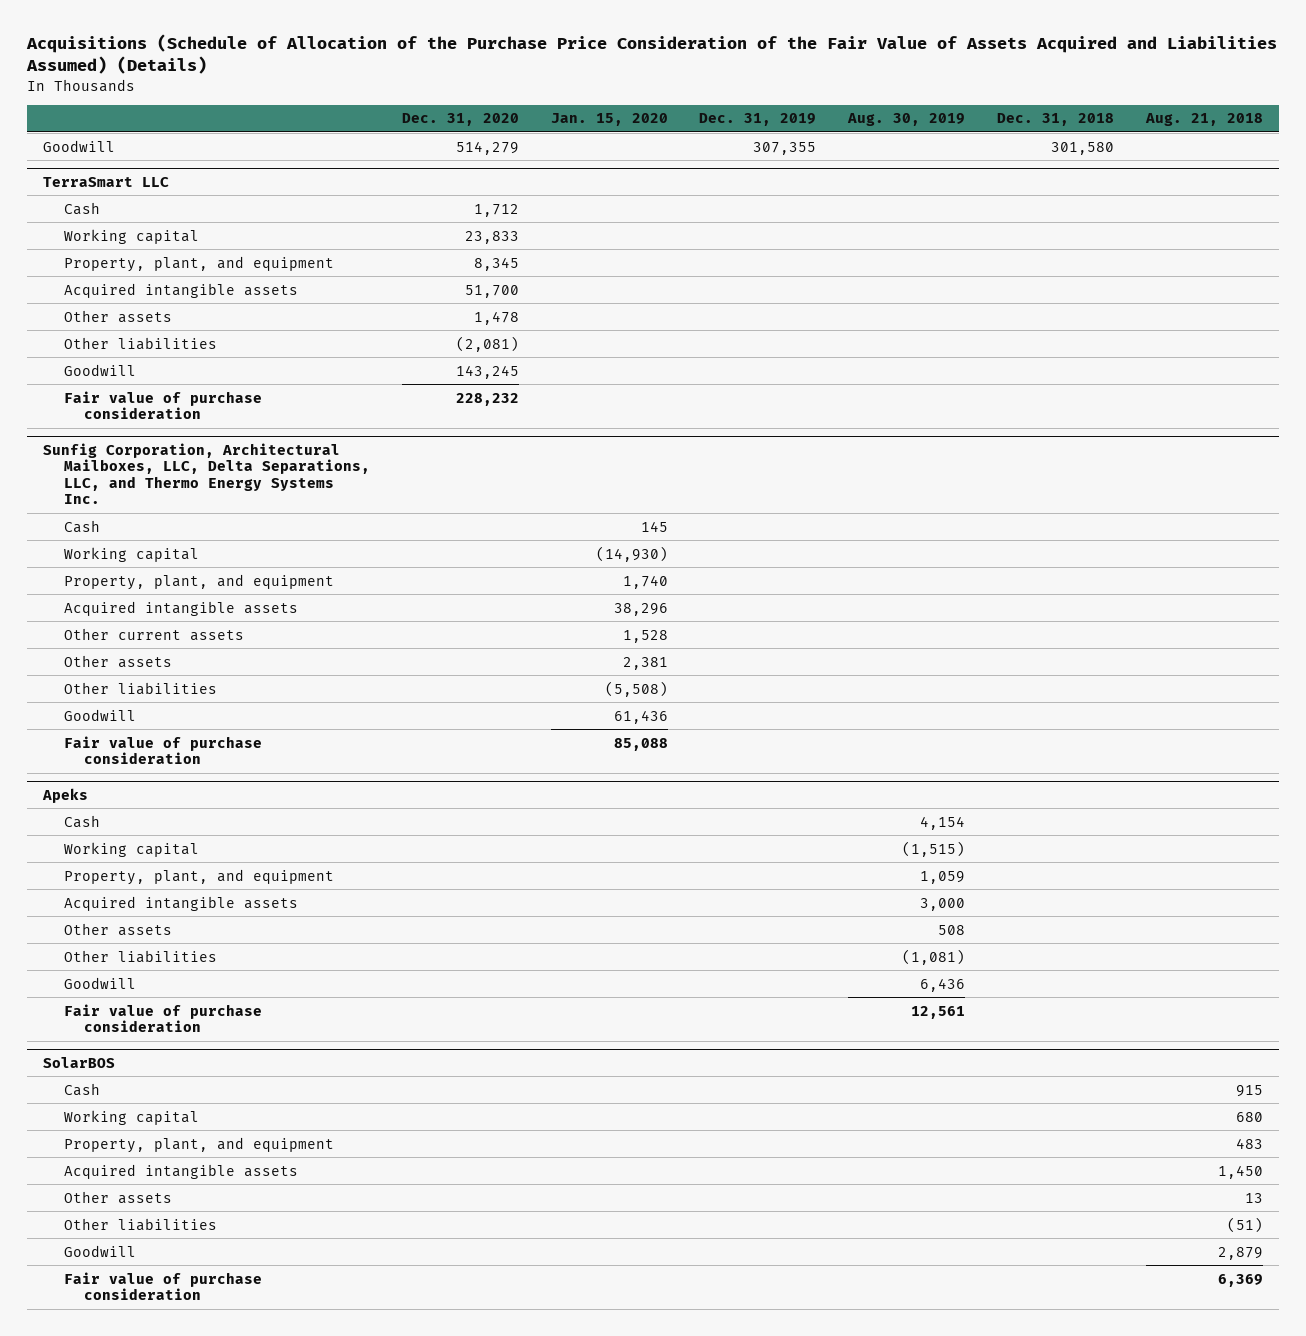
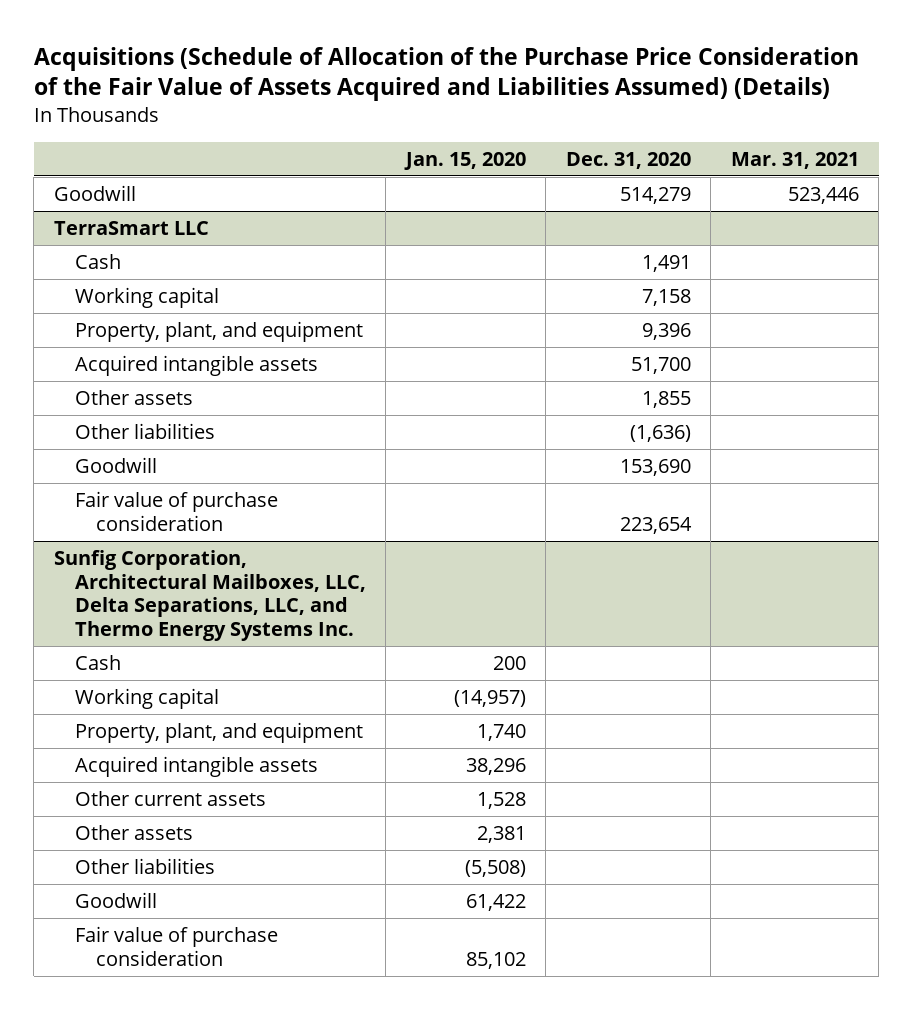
[699,113,817,127] Dec. 31, 2019 -> none
[847,113,966,127] Aug. 30, 2019 -> none
[997,113,1115,127] Dec. 31, 2018 -> none
[1144,113,1263,127] Aug. 21, 2018 -> none
none -> [730,152,859,170] Mar. 31, 2021
[473,203,519,217] 1,712 -> [641,254,691,272] 1,491
[464,230,519,244] 23,833 -> [641,288,691,306] 7,158
[473,256,519,271] 8,345 -> [641,322,691,340] 9,396
[473,310,519,325] 1,478 -> [641,390,691,408] 1,855
[455,335,519,352] (2,081) -> [629,424,691,442] (1,636)
[455,364,519,379] 143,245 -> [619,458,691,476] 153,690
[455,392,519,406] 228,232 -> [619,516,692,534] 223,654
[640,520,668,532] 145 -> [492,655,526,670] 200
[595,545,668,562] (14,930) -> [453,689,526,707] (14,957)
[42,787,89,803] Apeks -> none
[63,814,100,828] Cash -> none
[63,841,199,857] Working capital -> none
[63,868,334,885] Property, plant, and equipment -> none
[63,895,298,911] Acquired intangible assets -> none
[63,922,172,936] Other assets -> none
[63,949,217,963] Other liabilities -> none
[63,976,136,989] Goodwill -> none
[63,1003,262,1032] Fair value of purchase consideration -> none
[43,1056,116,1068] SolarBOS -> none
[63,1082,100,1096] Cash -> none
[63,1109,199,1125] Working capital -> none
[63,1136,334,1153] Property, plant, and equipment -> none
[63,1163,298,1179] Acquired intangible assets -> none
[63,1190,172,1204] Other assets -> none
[63,1217,217,1231] Other liabilities -> none
[63,1244,136,1257] Goodwill -> none
[63,1271,262,1300] Fair value of purchase consideration -> none
[613,709,668,724] 61,436 -> [465,893,526,911] 61,422
[613,737,668,751] 85,088 -> [465,951,526,969] 85,102

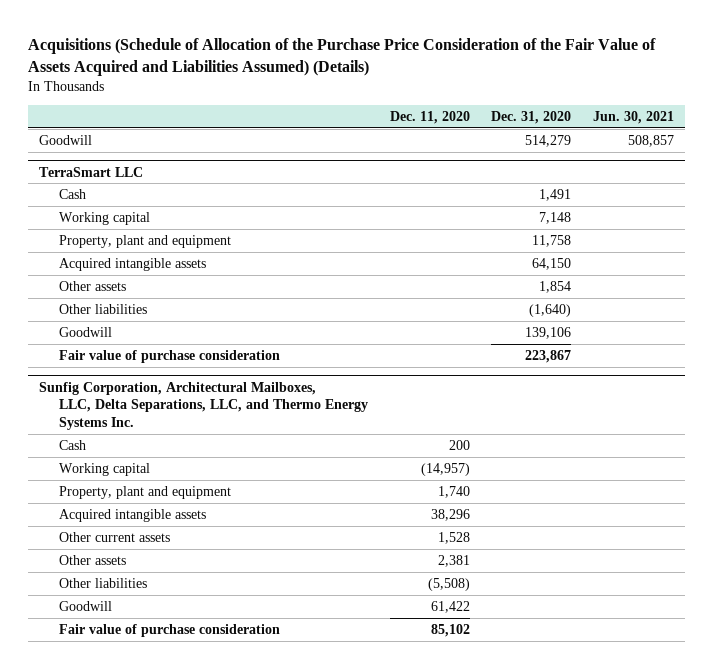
[403,152,526,171] Jan. 15, 2020 -> none
[730,152,859,170] Mar. 31, 2021 -> none
none -> [389,110,470,124] Dec. 11, 2020
none -> [593,110,675,124] Jun. 30, 2021
[641,288,691,306] 7,158 -> [539,211,572,224] 7,148
[74,320,363,342] Property, plant, and equipment -> [58,234,231,248] Property, plant and equipment
[641,322,691,340] 9,396 -> [532,234,572,247] 11,758
[630,356,691,374] 51,700 -> [532,257,572,270] 64,150
[641,390,691,408] 1,855 -> [539,280,572,293] 1,854
[629,424,691,442] (1,636) -> [529,303,572,317] (1,640)
[619,458,691,476] 153,690 -> [525,326,572,339] 139,106
[619,516,692,534] 223,654 -> [525,349,572,363] 223,867
[74,721,363,743] Property, plant, and equipment -> [58,485,231,499] Property, plant and equipment

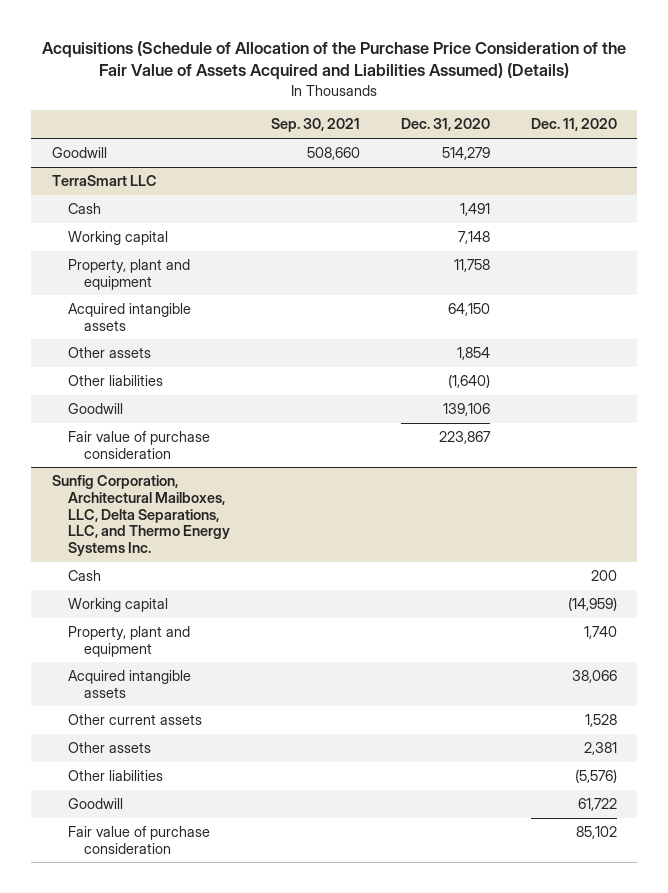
[593,110,675,124] Jun. 30, 2021 -> none
none -> [270,118,360,133] Sep. 30, 2021
[420,462,470,476] (14,957) -> [567,597,617,612] (14,959)
[430,508,470,521] 38,296 -> [571,670,617,684] 38,066
[427,577,470,591] (5,508) -> [574,769,617,784] (5,576)
[430,600,470,613] 61,422 -> [577,798,617,812] 61,722

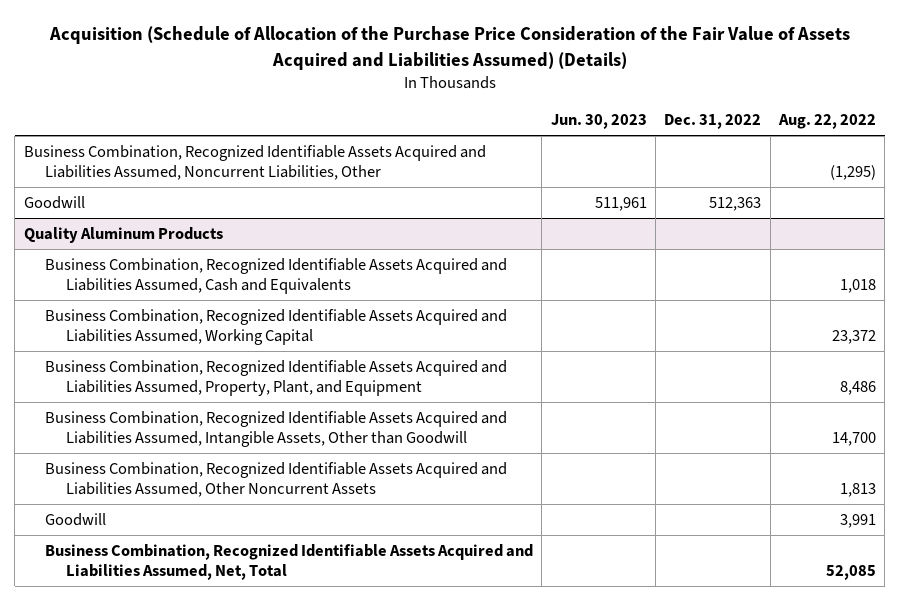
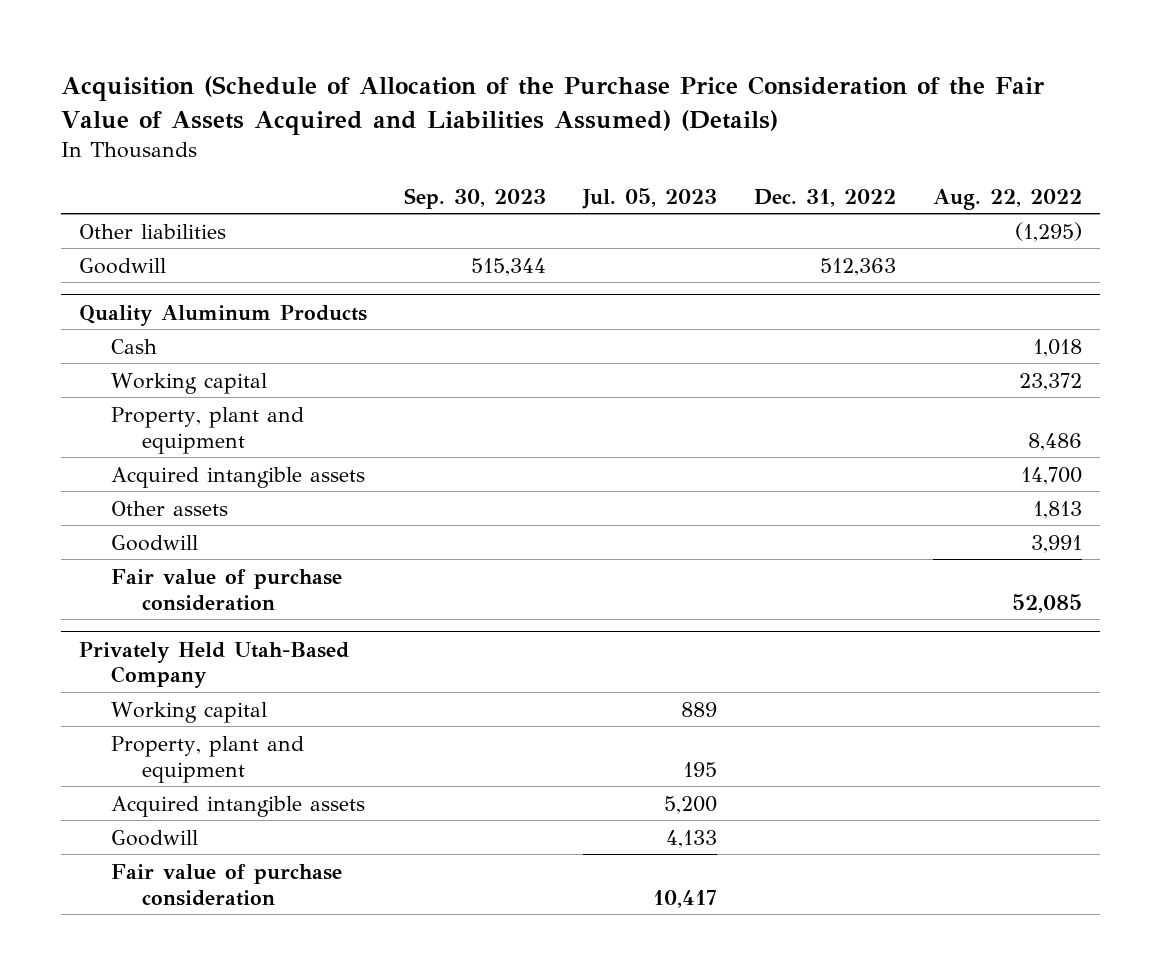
[550,113,647,129] Jun. 30, 2023 -> none
none -> [403,187,546,209] Sep. 30, 2023
none -> [581,187,717,209] Jul. 05, 2023
[23,145,486,180] Business Combination, Recognized Identifiable Assets Acquired and Liabilities Assumed, Noncurrent Liabilities, Other -> [79,223,227,239] Other liabilities
[44,258,507,294] Business Combination, Recognized Identifiable Assets Acquired and Liabilities Assumed, Cash and Equivalents -> [110,338,157,354] Cash
[44,309,507,345] Business Combination, Recognized Identifiable Assets Acquired and Liabilities Assumed, Working Capital -> [110,372,267,394] Working capital
[44,360,507,396] Business Combination, Recognized Identifiable Assets Acquired and Liabilities Assumed, Property, Plant, and Equipment -> [110,406,304,454] Property, plant and equipment
[44,411,507,447] Business Combination, Recognized Identifiable Assets Acquired and Liabilities Assumed, Intangible Assets, Other than Goodwill -> [110,466,365,488] Acquired intangible assets
[44,462,507,497] Business Combination, Recognized Identifiable Assets Acquired and Liabilities Assumed, Other Noncurrent Assets -> [110,500,228,516] Other assets
[44,544,533,580] Business Combination, Recognized Identifiable Assets Acquired and Liabilities Assumed, Net, Total -> [110,568,342,611] Fair value of purchase consideration
none -> [79,641,350,689] Privately Held Utah-Based Company
none -> [110,701,267,723] Working capital
none -> [110,735,304,783] Property, plant and equipment
none -> [110,795,365,817] Acquired intangible assets
none -> [110,829,198,846] Goodwill
none -> [110,863,342,906] Fair value of purchase consideration

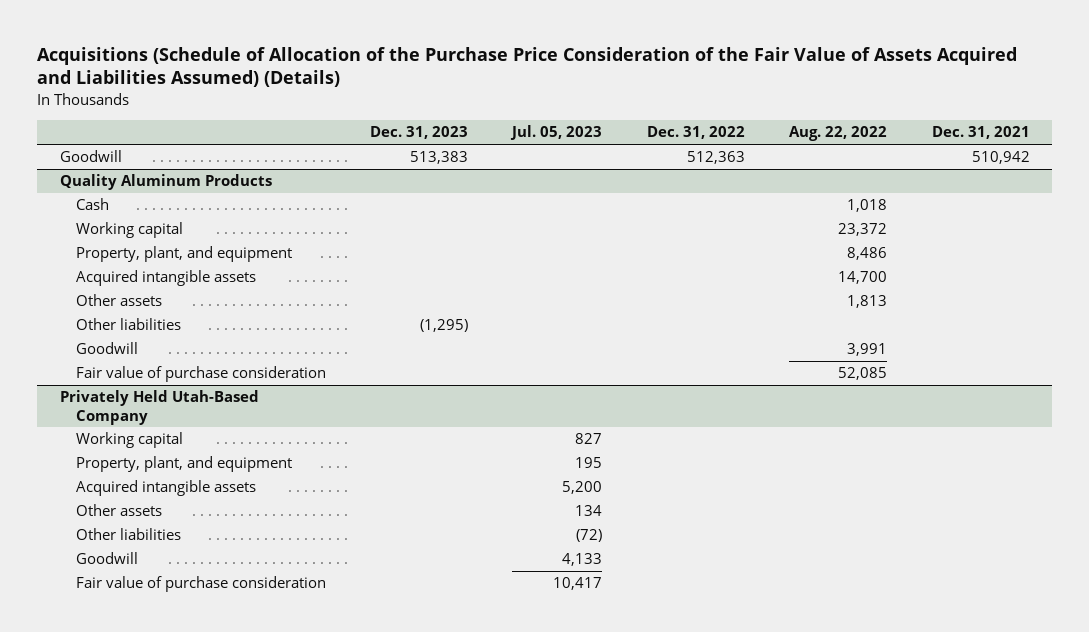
[60,76,1045,135] Acquisition (Schedule of Allocation of the Purchase Price Consideration of the Fair Value of Assets Acquired and Liabilities Assumed) (Details) -> [37,46,1018,88] Acquisitions (Schedule of Allocation of the Purchase Price Consideration of the Fair Value of Assets Acquired and Liabilities Assumed) (Details)
[403,187,546,209] Sep. 30, 2023 -> none
none -> [370,126,469,140] Dec. 31, 2023
none -> [931,126,1030,140] Dec. 31, 2021
[79,223,227,239] Other liabilities -> none
[110,406,304,454] Property, plant and equipment -> [75,246,292,263] Property, plant, and equipment
none -> [75,318,181,331] Other liabilities
[680,701,717,717] 889 -> [575,433,603,445] 827
[110,735,304,783] Property, plant and equipment -> [75,456,292,473] Property, plant, and equipment
none -> [75,504,162,517] Other assets
none -> [75,528,181,541] Other liabilities

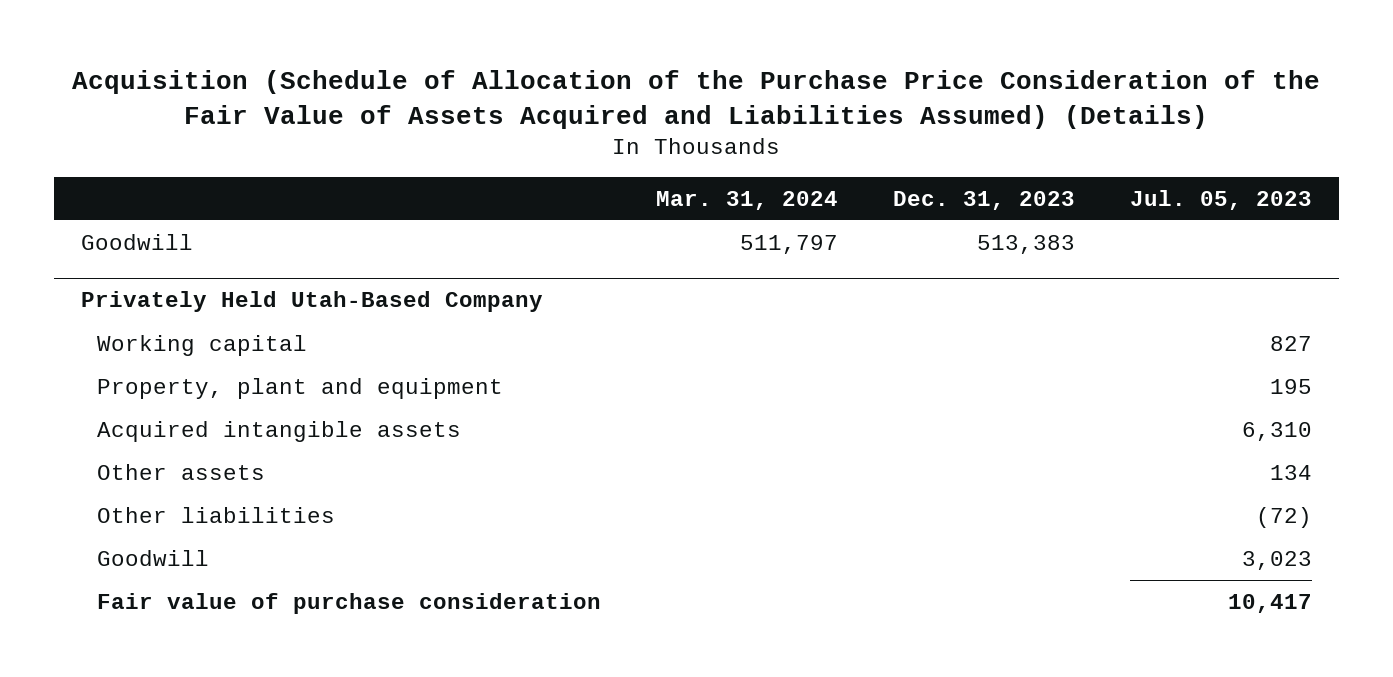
[37,46,1018,88] Acquisitions (Schedule of Allocation of the Purchase Price Consideration of the Fair Value of Assets Acquired and Liabilities Assumed) (Details) -> [72,69,1321,129] Acquisition (Schedule of Allocation of the Purchase Price Consideration of the Fair Value of Assets Acquired and Liabilities Assumed) (Details)
[646,126,745,140] Dec. 31, 2022 -> none
[789,126,888,142] Aug. 22, 2022 -> none
[931,126,1030,140] Dec. 31, 2021 -> none
none -> [656,190,839,210] Mar. 31, 2024
[59,174,272,191] Quality Aluminum Products -> none
[75,198,109,211] Cash -> none
[75,222,183,239] Working capital -> none
[75,246,292,263] Property, plant, and equipment -> none
[75,270,256,287] Acquired intangible assets -> none
[75,294,162,307] Other assets -> none
[75,318,181,331] Other liabilities -> none
[75,342,138,355] Goodwill -> none
[75,366,326,383] Fair value of purchase consideration -> none
[75,456,292,473] Property, plant, and equipment -> [97,378,504,400] Property, plant and equipment
[562,481,603,495] 5,200 -> [1241,422,1312,442] 6,310
[562,553,603,567] 4,133 -> [1241,551,1312,571] 3,023

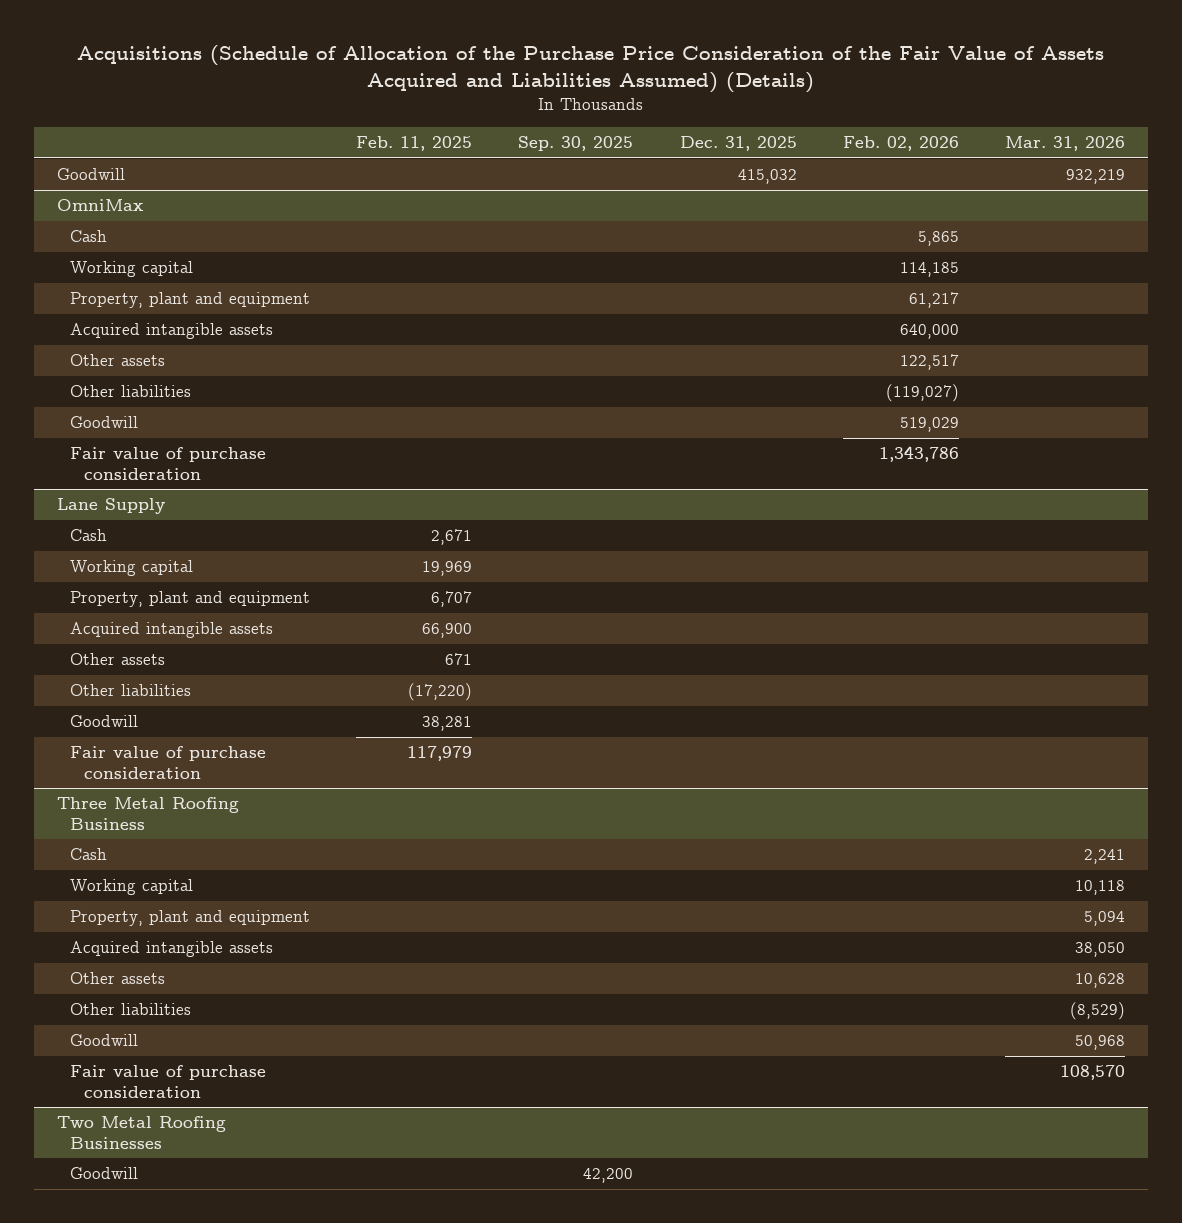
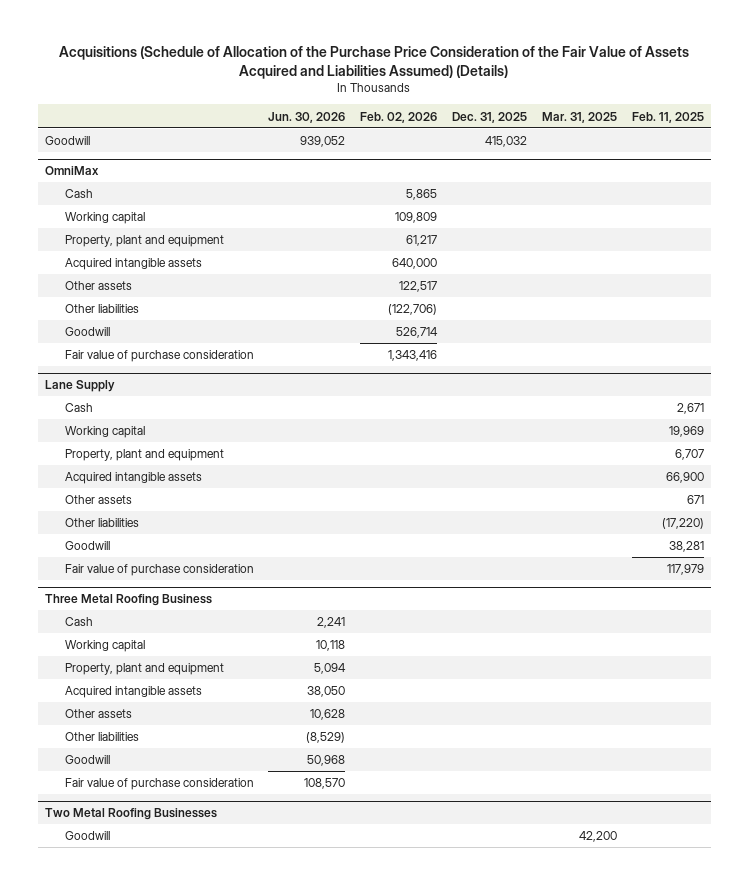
[518,136,634,152] Sep. 30, 2025 -> none
[1004,136,1125,152] Mar. 31, 2026 -> none
none -> [268,111,346,123] Jun. 30, 2026
none -> [541,111,617,123] Mar. 31, 2025
[899,262,959,278] 114,185 -> [395,212,438,224] 109,809
[885,384,959,403] (119,027) -> [388,304,438,316] (122,706)
[899,417,959,433] 519,029 -> [396,327,439,339] 526,714
[878,446,959,463] 1,343,786 -> [388,350,438,362] 1,343,416

